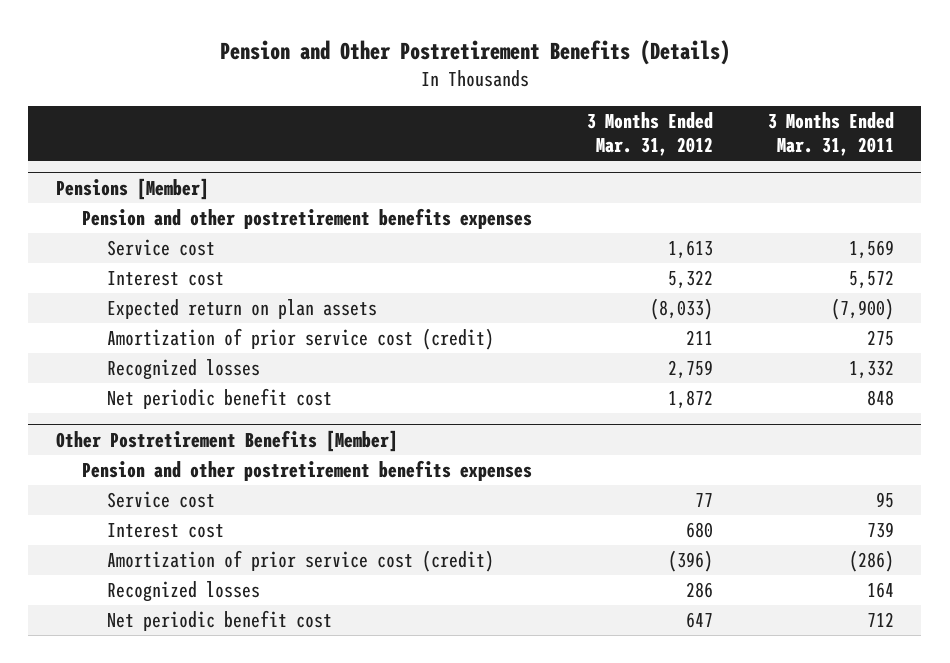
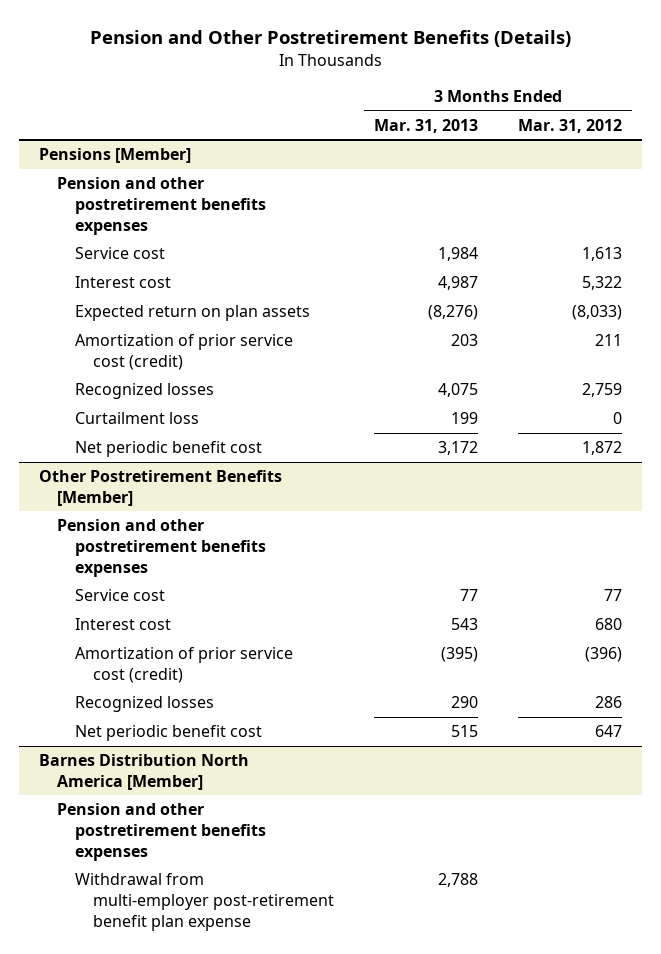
[767,112,894,157] 3 Months Ended Mar. 31, 2011 -> none
none -> [374,118,479,133] Mar. 31, 2013
none -> [75,412,200,425] Curtailment loss
none -> [39,754,250,790] Barnes Distribution North America [Member]
none -> [57,803,267,861] Pension and other postretirement benefits expenses
none -> [75,873,335,931] Withdrawal from multi-employer post-retirement benefit plan expense

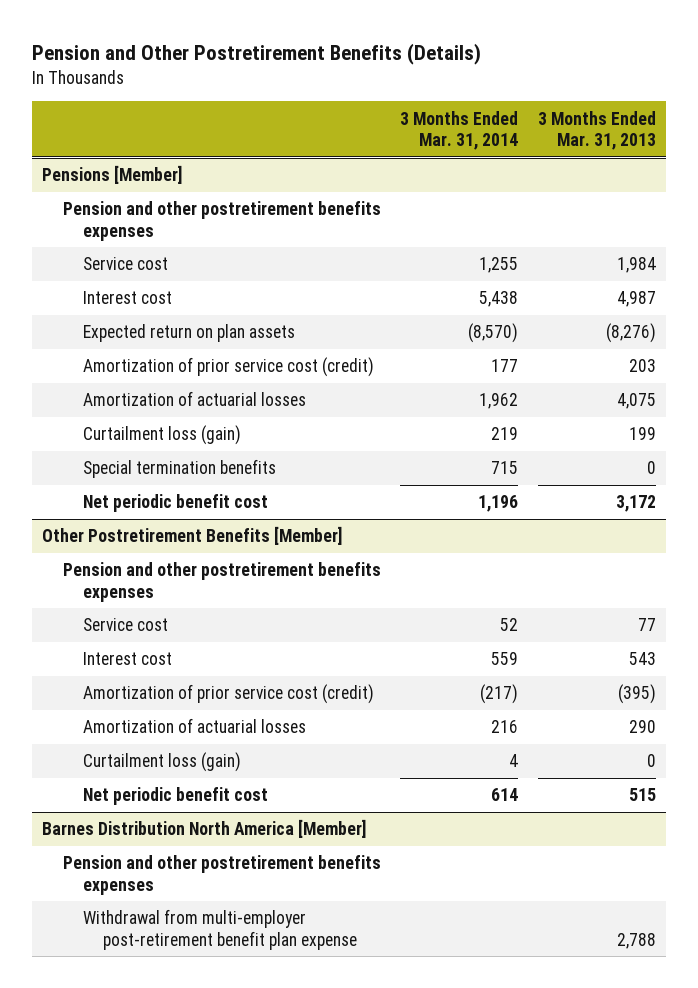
[518,118,623,133] Mar. 31, 2012 -> none
none -> [400,110,519,150] 3 Months Ended Mar. 31, 2014
[75,383,215,400] Recognized losses -> [82,391,306,407] Amortization of actuarial losses
[75,412,200,425] Curtailment loss -> [82,425,241,446] Curtailment loss (gain)
none -> [82,459,276,479] Special termination benefits
[75,696,215,713] Recognized losses -> [82,718,306,734] Amortization of actuarial losses
none -> [82,752,241,773] Curtailment loss (gain)

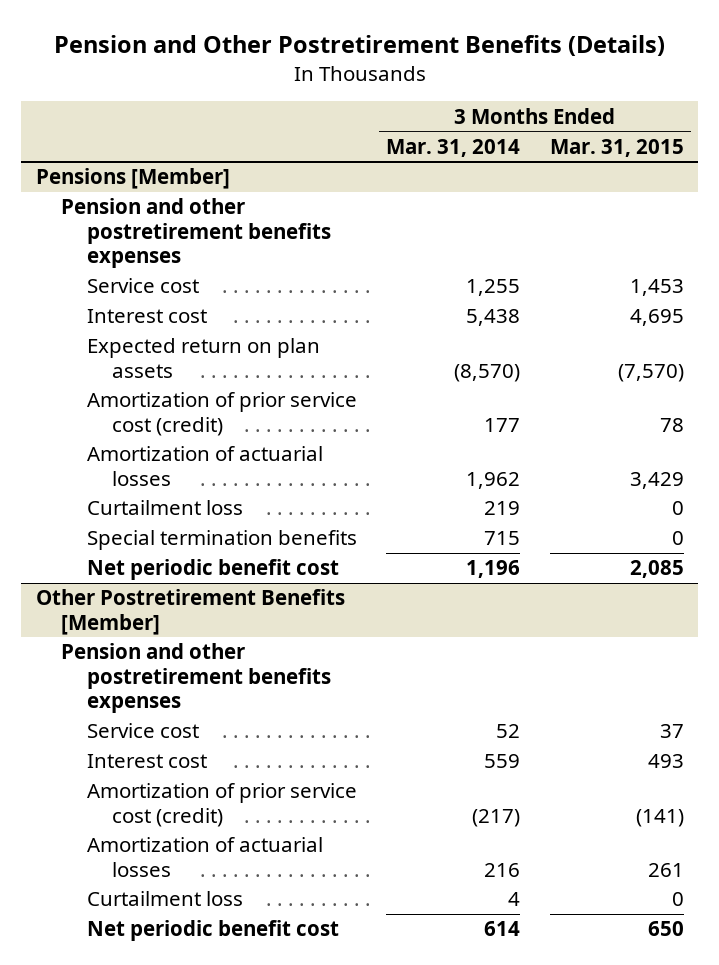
[538,110,657,150] 3 Months Ended Mar. 31, 2013 -> none
none -> [549,138,684,157] Mar. 31, 2015
[82,425,241,446] Curtailment loss (gain) -> [86,500,243,516] Curtailment loss
[82,752,241,773] Curtailment loss (gain) -> [86,891,243,907] Curtailment loss
[42,819,367,839] Barnes Distribution North America [Member] -> none
[62,855,381,895] Pension and other postretirement benefits expenses -> none
[82,909,358,950] Withdrawal from multi-employer post-retirement benefit plan expense -> none

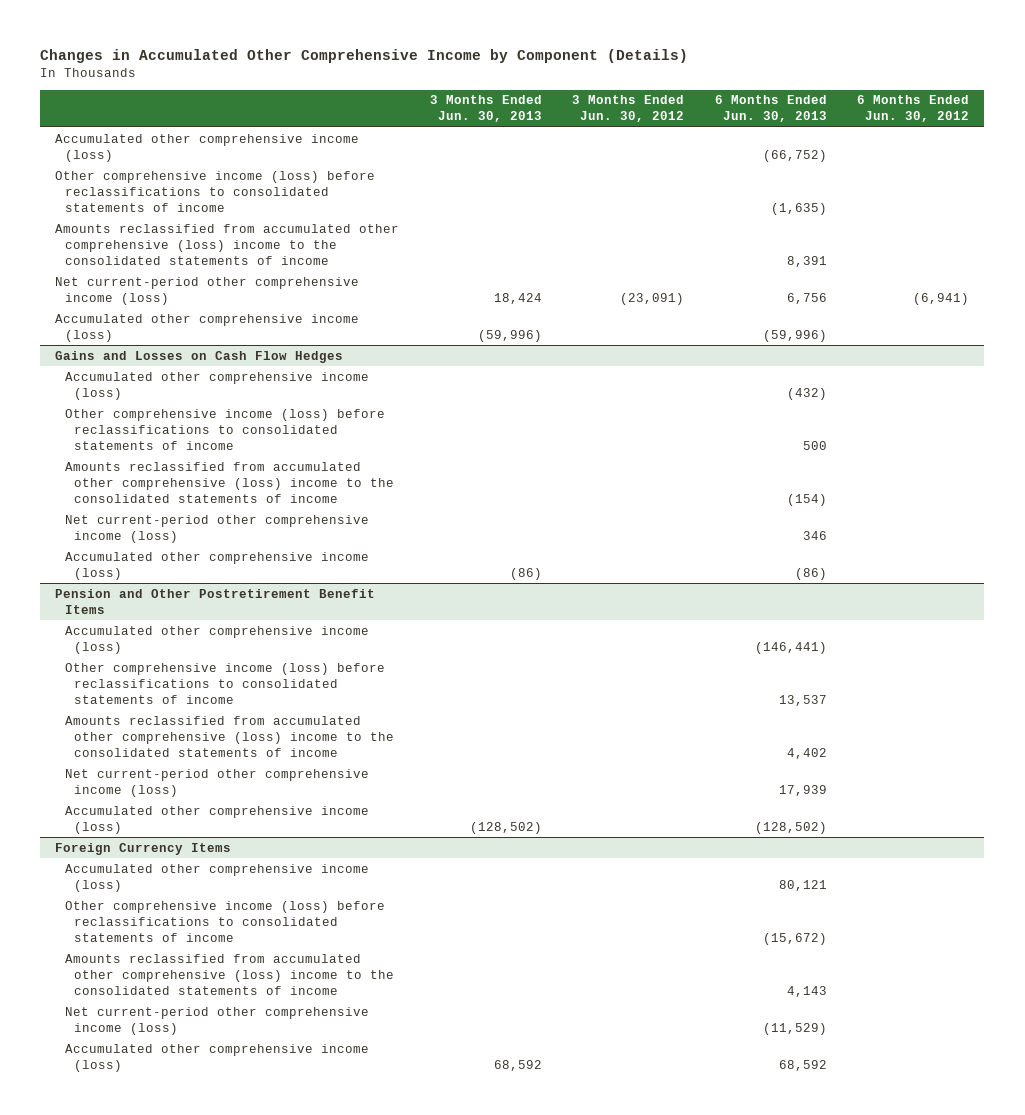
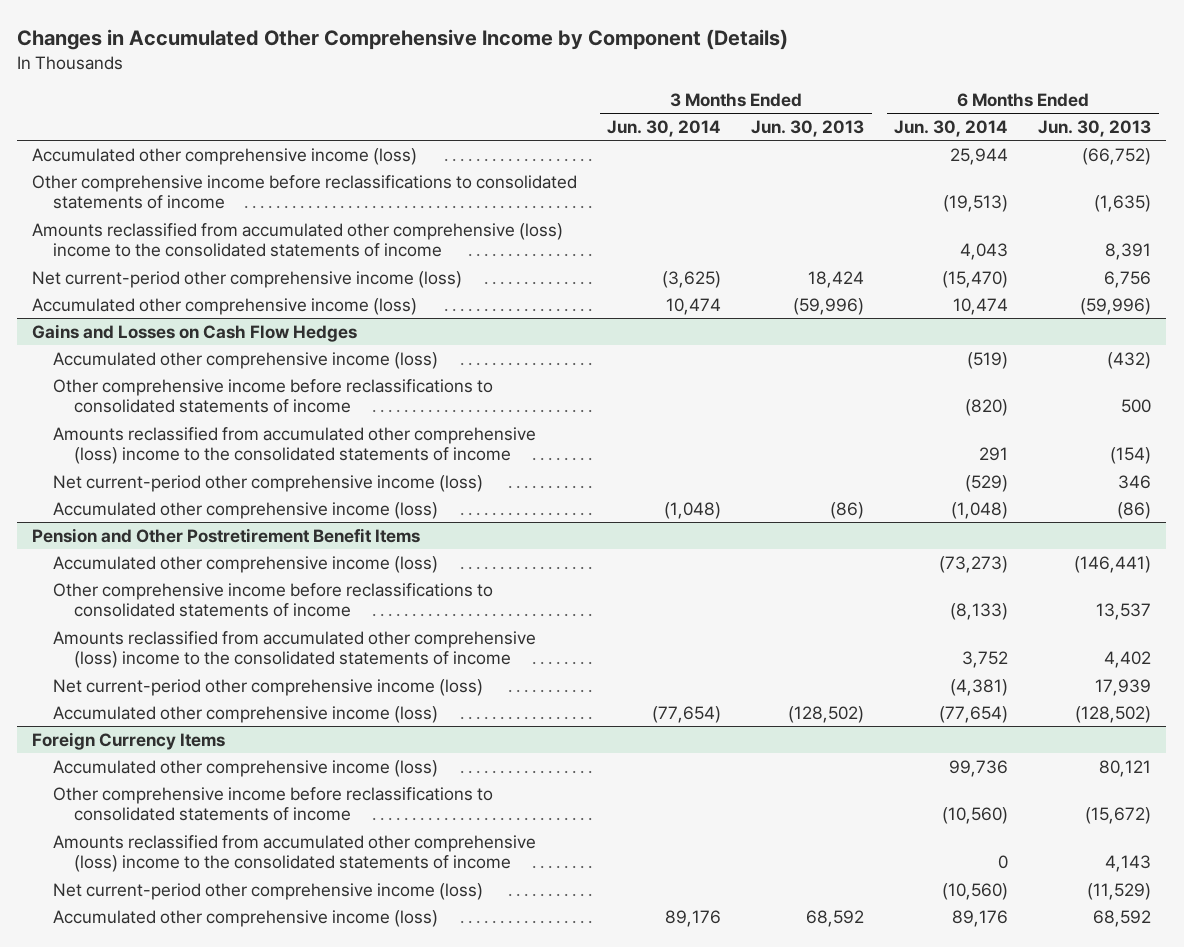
[572,95,685,123] 3 Months Ended Jun. 30, 2012 -> none
[857,95,970,123] 6 Months Ended Jun. 30, 2012 -> none
none -> [607,120,722,138] Jun. 30, 2014
none -> [894,120,1009,138] Jun. 30, 2014
[55,170,376,213] Other comprehensive income (loss) before reclassifications to consolidated statements of income -> [32,174,578,210] Other comprehensive income before reclassifications to consolidated statements of income
[64,408,385,451] Other comprehensive income (loss) before reclassifications to consolidated statements of income -> [53,378,494,414] Other comprehensive income before reclassifications to consolidated statements of income
[64,662,385,705] Other comprehensive income (loss) before reclassifications to consolidated statements of income -> [53,582,494,618] Other comprehensive income before reclassifications to consolidated statements of income
[64,900,385,943] Other comprehensive income (loss) before reclassifications to consolidated statements of income -> [53,786,494,822] Other comprehensive income before reclassifications to consolidated statements of income

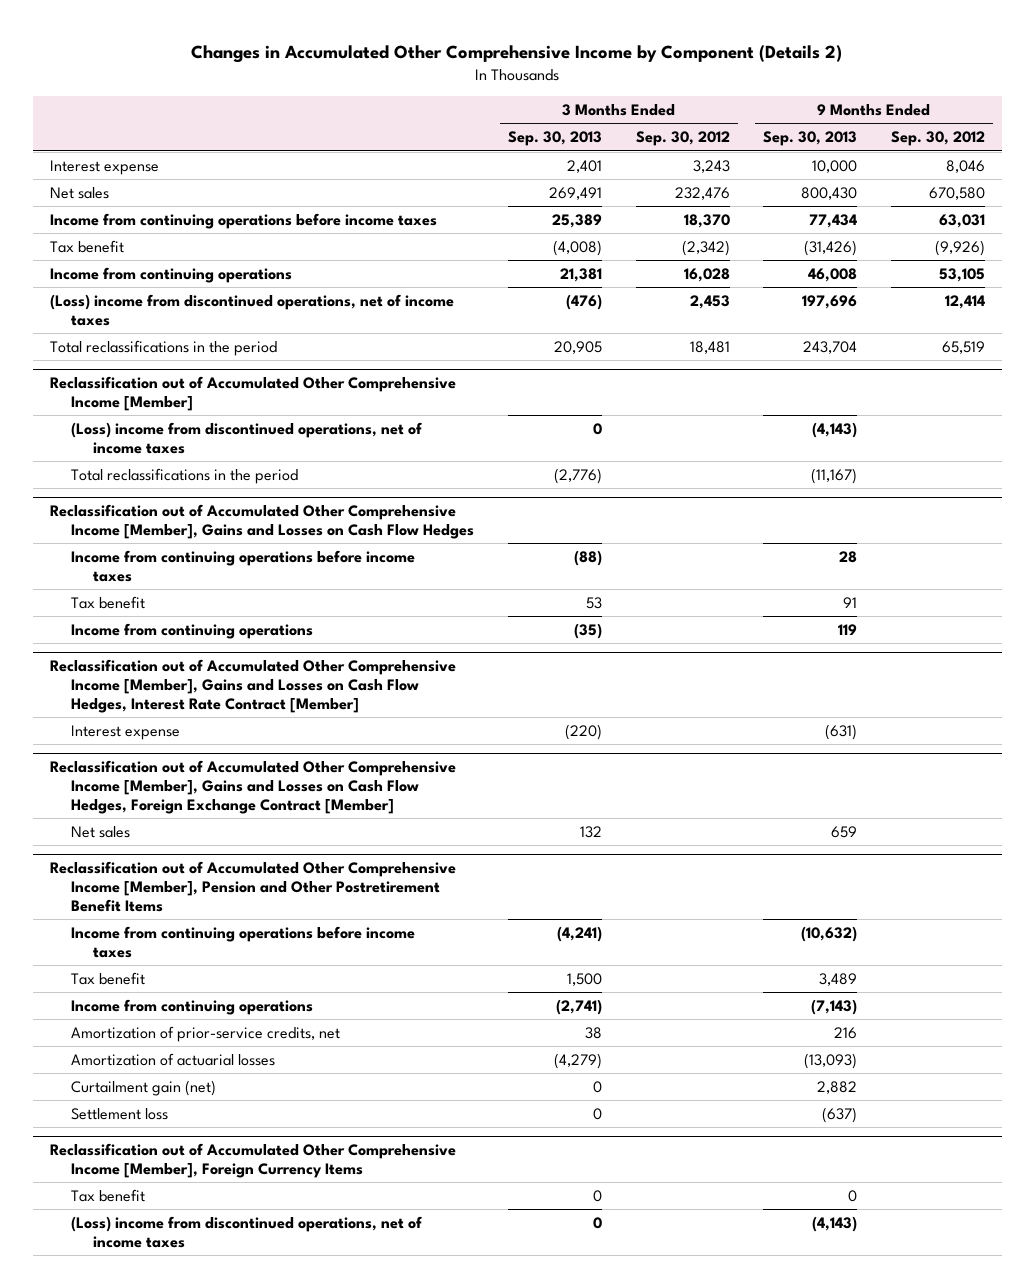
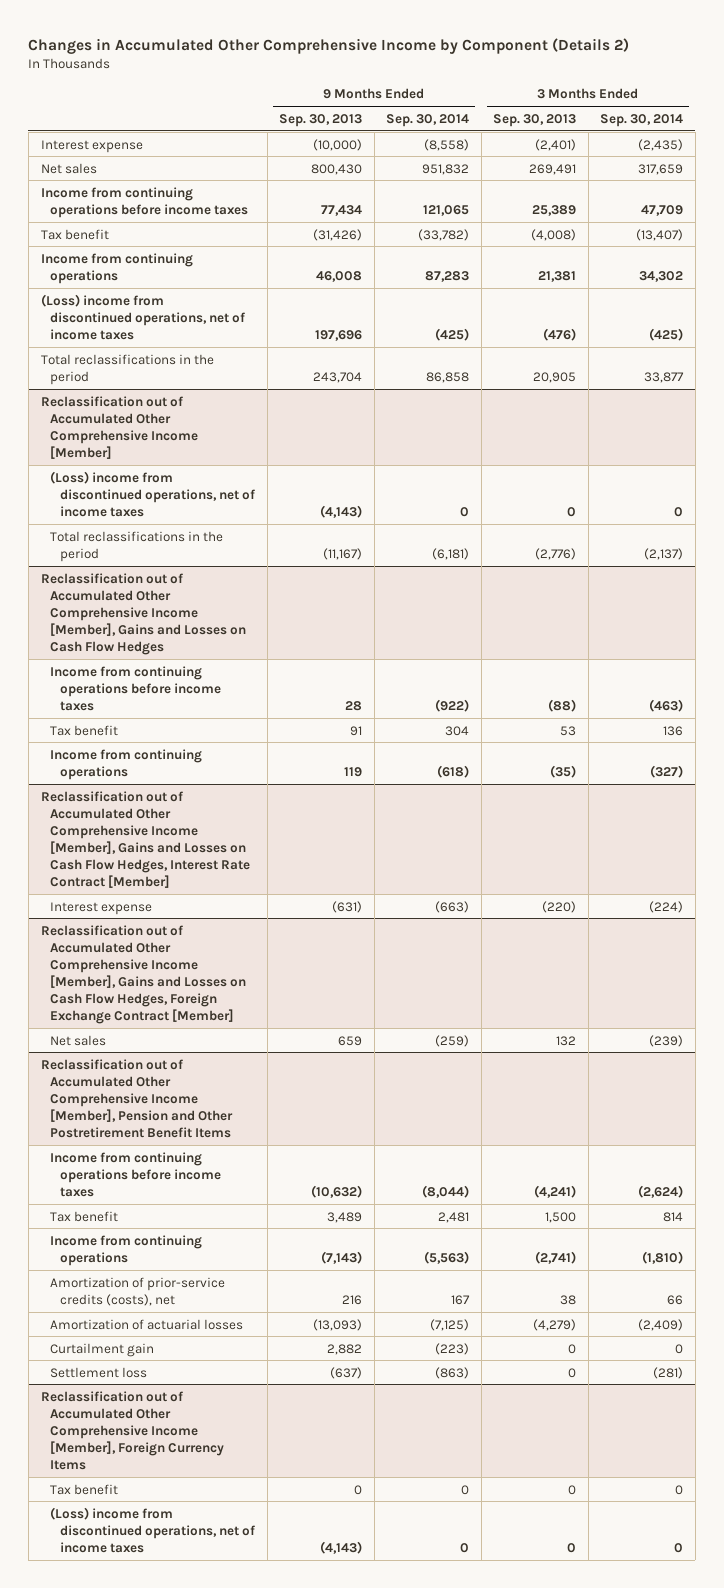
[635,131,730,147] Sep. 30, 2012 -> none
[890,131,985,147] Sep. 30, 2012 -> none
none -> [386,113,470,127] Sep. 30, 2014
none -> [600,113,684,127] Sep. 30, 2014
[566,160,602,174] 2,401 -> [535,138,577,151] (2,401)
[812,160,858,174] 10,000 -> [313,138,363,151] (10,000)
[71,1026,341,1043] Amortization of prior-service credits, net -> [50,1276,226,1306] Amortization of prior-service credits (costs), net
[71,1080,217,1097] Curtailment gain (net) -> [50,1342,155,1357] Curtailment gain

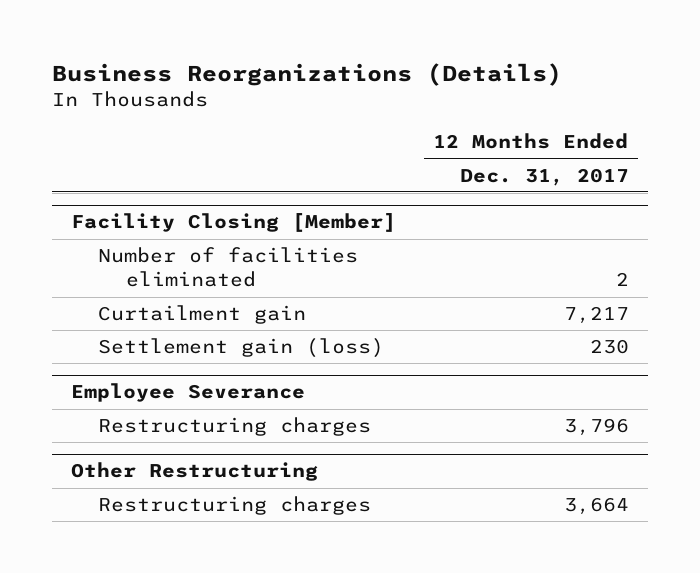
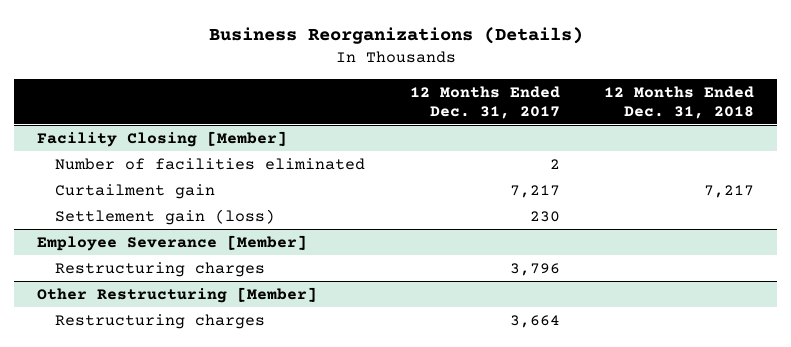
none -> [604,85,755,119] 12 Months Ended Dec. 31, 2018
[70,383,305,403] Employee Severance -> [36,234,307,251] Employee Severance [Member]
[70,462,318,482] Other Restructuring -> [36,286,317,303] Other Restructuring [Member]

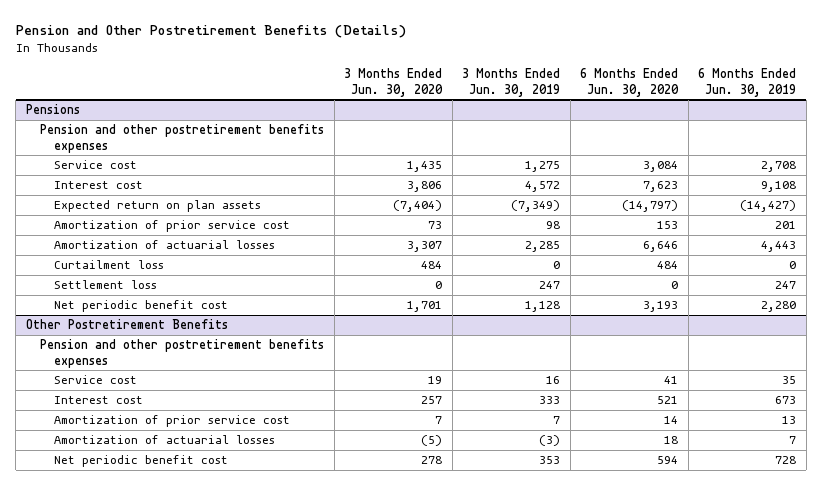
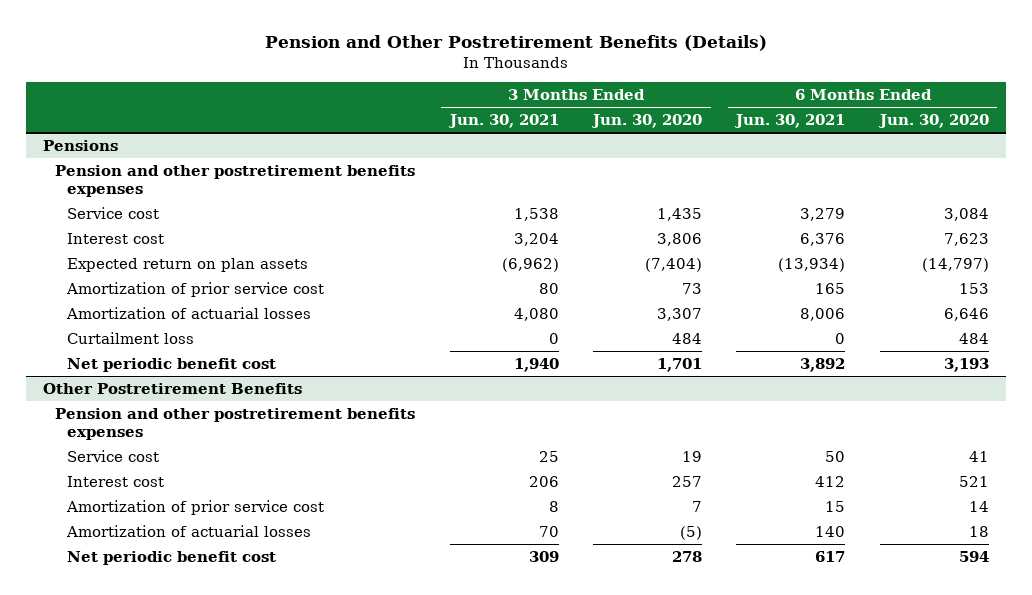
[462,68,561,97] 3 Months Ended Jun. 30, 2019 -> none
[698,68,797,97] 6 Months Ended Jun. 30, 2019 -> none
none -> [447,114,559,129] Jun. 30, 2021
none -> [734,114,846,129] Jun. 30, 2021
[54,280,158,290] Settlement loss -> none

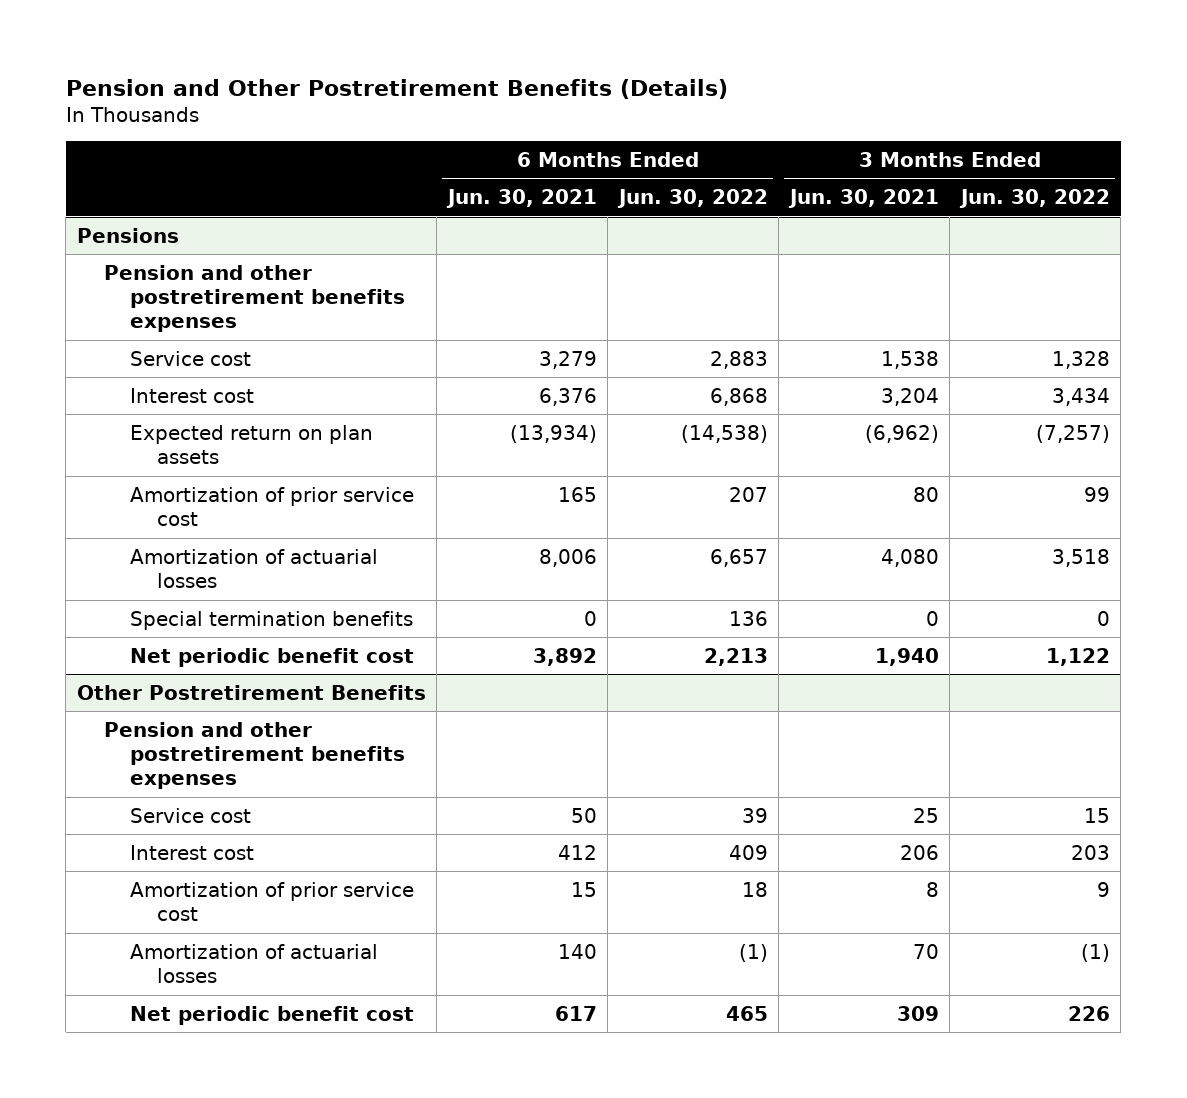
[590,114,702,129] Jun. 30, 2020 -> none
[877,114,989,129] Jun. 30, 2020 -> none
none -> [616,189,768,209] Jun. 30, 2022
none -> [958,189,1110,209] Jun. 30, 2022
[67,331,195,344] Curtailment loss -> none
none -> [130,610,414,630] Special termination benefits

